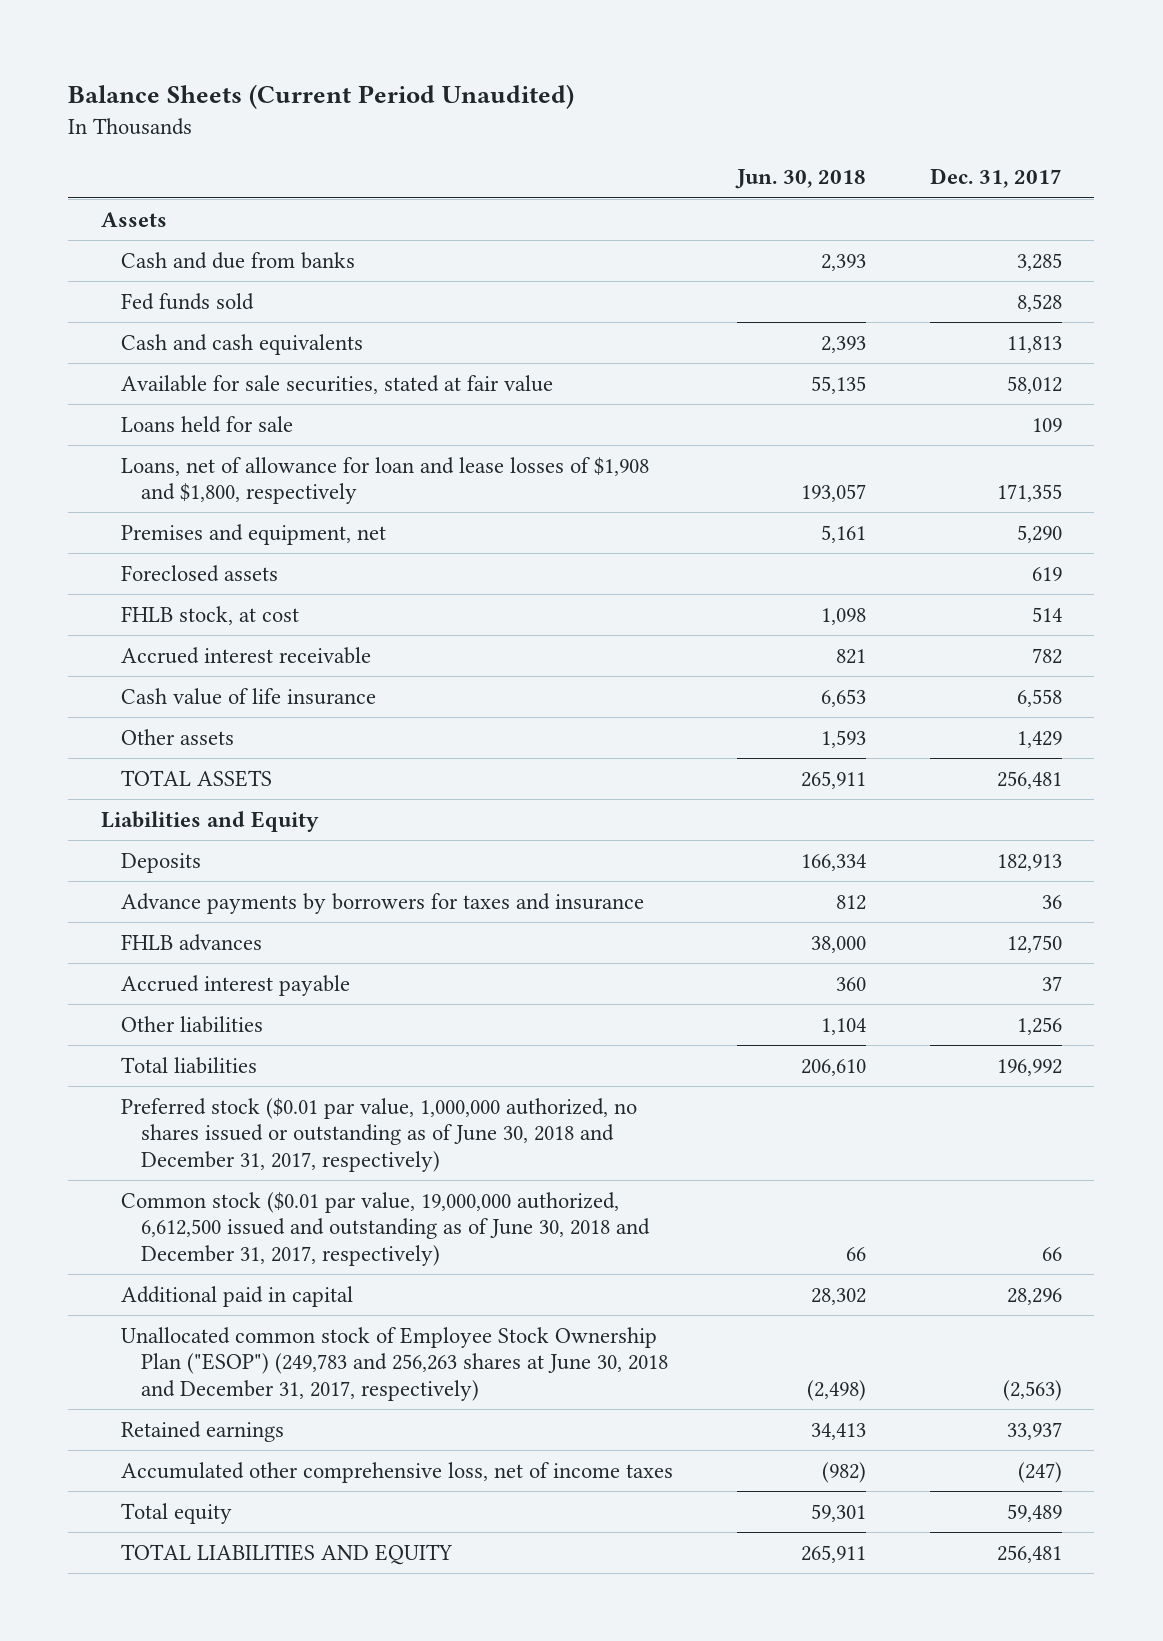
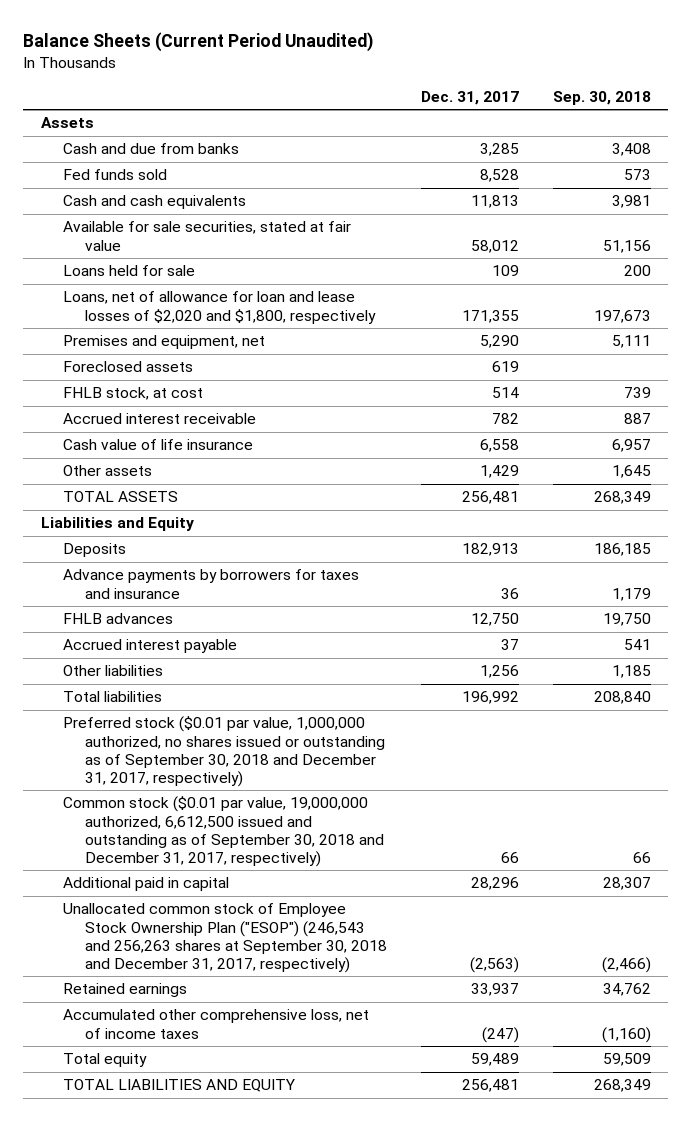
[734,169,866,190] Jun. 30, 2018 -> none
none -> [553,90,652,105] Sep. 30, 2018
[120,456,649,505] Loans, net of allowance for loan and lease losses of $1,908 and $1,800, respectively -> [62,291,376,324] Loans, net of allowance for loan and lease losses of $2,020 and $1,800, respectively
[120,1097,637,1172] Preferred stock ($0.01 par value, 1,000,000 authorized, no shares issued or outstanding as of June 30, 2018 and December 31, 2017, respectively) -> [62,716,385,788] Preferred stock ($0.01 par value, 1,000,000 authorized, no shares issued or outstanding as of September 30, 2018 and December 31, 2017, respectively)
[120,1191,650,1266] Common stock ($0.01 par value, 19,000,000 authorized, 6,612,500 issued and outstanding as of June 30, 2018 and December 31, 2017, respectively) -> [62,796,384,868] Common stock ($0.01 par value, 19,000,000 authorized, 6,612,500 issued and outstanding as of September 30, 2018 and December 31, 2017, respectively)
[120,1326,668,1401] Unallocated common stock of Employee Stock Ownership Plan ("ESOP") (249,783 and 256,263 shares at June 30, 2018 and December 31, 2017, respectively) -> [62,903,387,974] Unallocated common stock of Employee Stock Ownership Plan ("ESOP") (246,543 and 256,263 shares at September 30, 2018 and December 31, 2017, respectively)

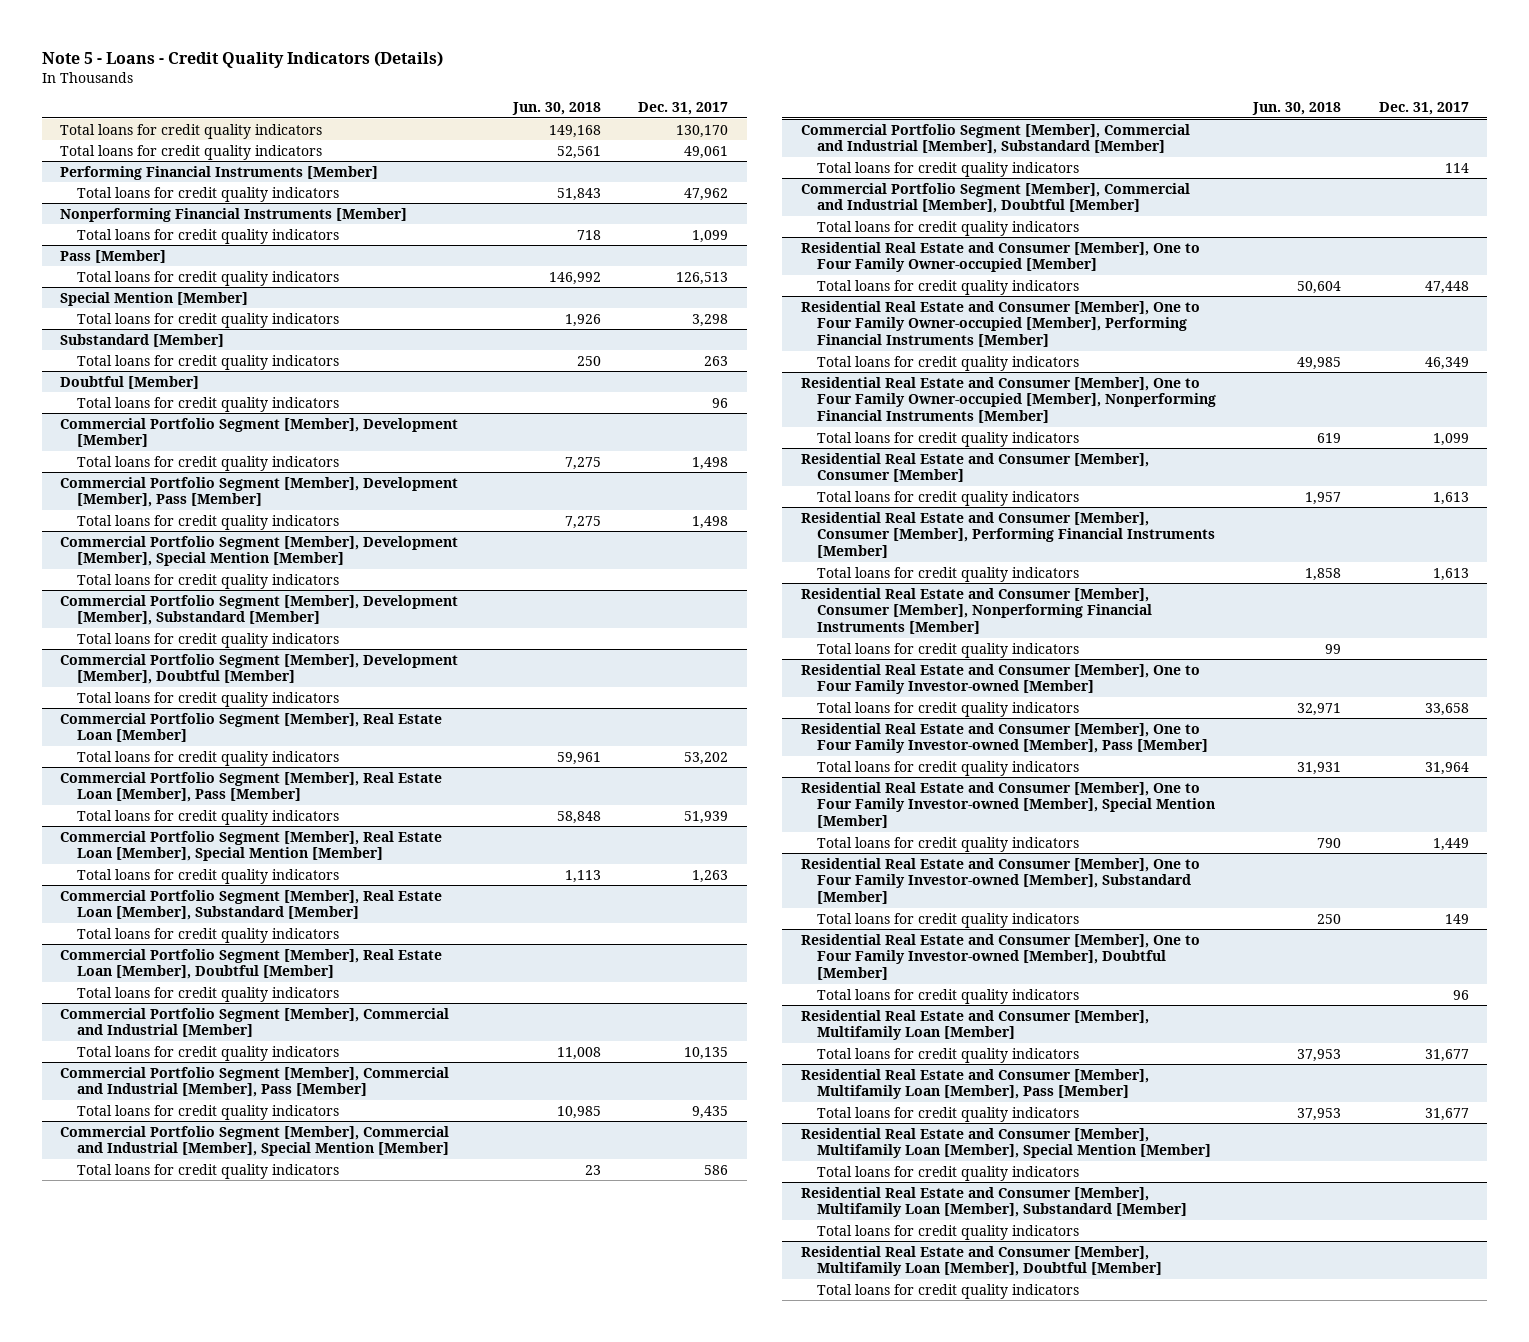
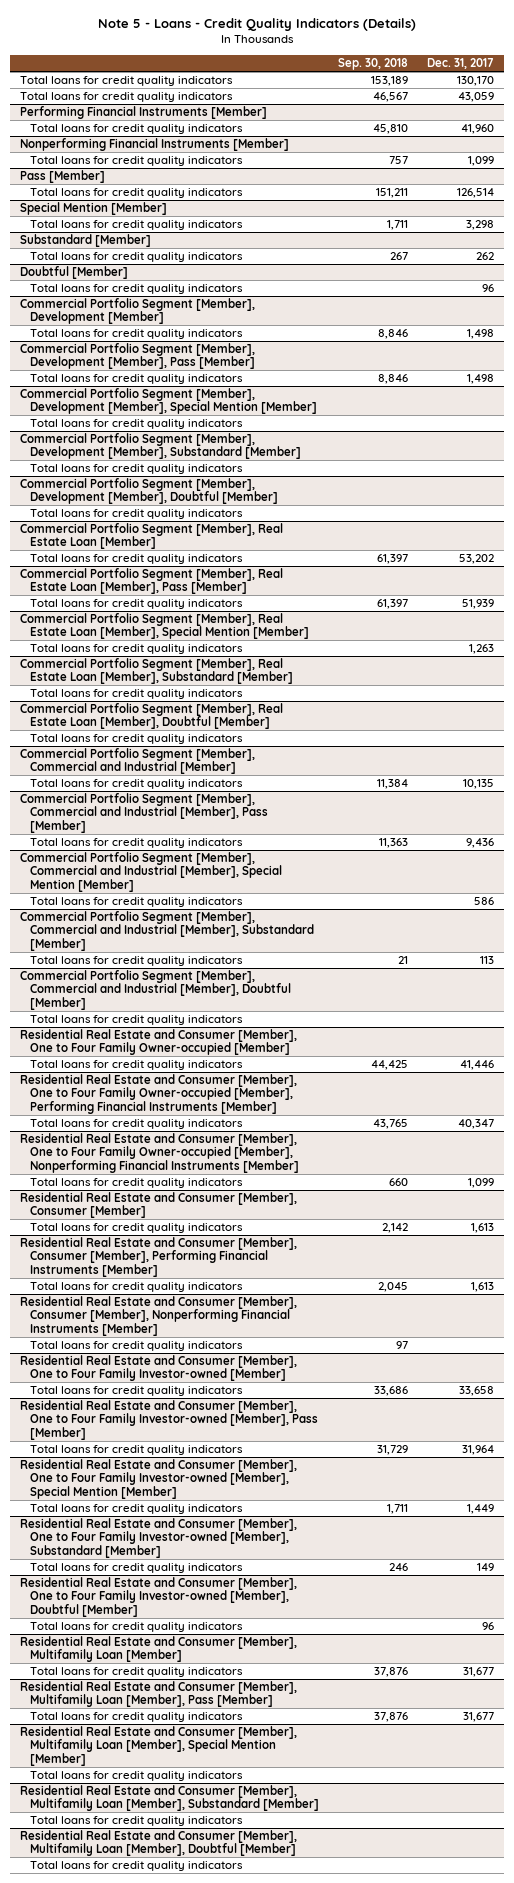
[512,102,602,116] Jun. 30, 2018 -> none
none -> [338,58,409,71] Sep. 30, 2018
[684,145,729,159] 49,061 -> [458,92,495,103] 43,059
[684,187,729,201] 47,962 -> [461,124,495,135] 41,960
[676,271,729,285] 126,513 -> [457,188,495,199] 126,514
[704,355,729,366] 263 -> [476,252,495,261] 262
[692,1105,729,1119] 9,435 -> [466,838,495,849] 9,436
[1444,162,1469,173] 114 -> [480,956,495,965] 113
[1424,280,1469,294] 47,448 -> [460,1060,495,1071] 41,446
[1424,356,1469,370] 46,349 -> [458,1119,495,1130] 40,347

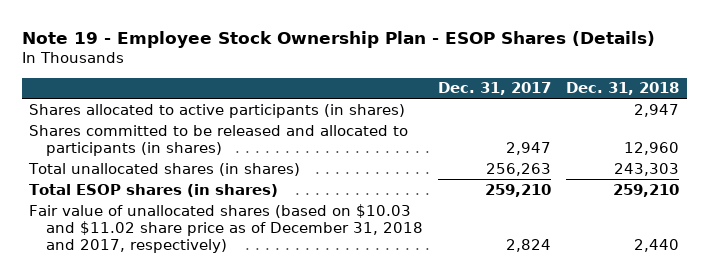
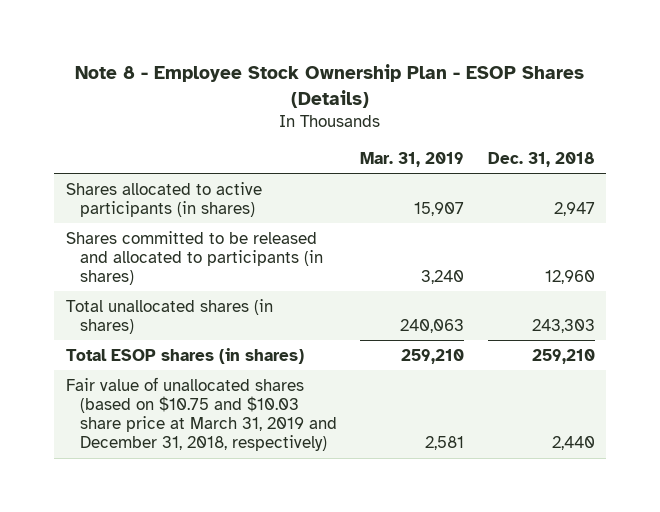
[21,30,655,48] Note 19 - Employee Stock Ownership Plan - ESOP Shares (Details) -> [75,64,585,108] Note 8 - Employee Stock Ownership Plan - ESOP Shares (Details)
[438,82,552,96] Dec. 31, 2017 -> none
none -> [360,151,465,167] Mar. 31, 2019
[29,203,423,253] Fair value of unallocated shares (based on $10.03 and $11.02 share price as of December 31, 2018 and 2017, respectively) -> [65,376,337,452] Fair value of unallocated shares (based on $10.75 and $10.03 share price at March 31, 2019 and December 31, 2018, respectively)

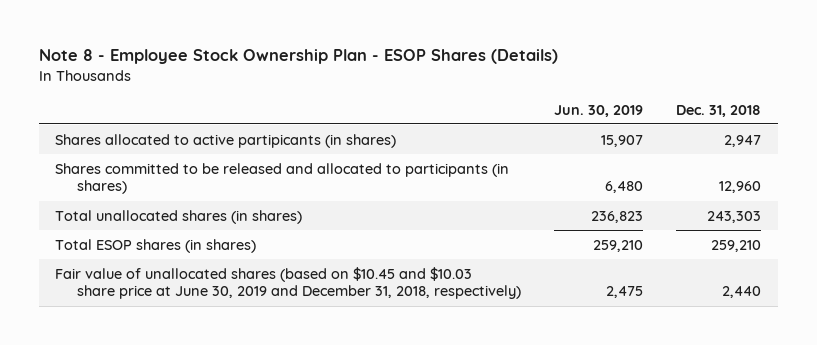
[360,151,465,167] Mar. 31, 2019 -> none
none -> [554,104,644,117] Jun. 30, 2019
[65,181,262,217] Shares allocated to active participants (in shares) -> [55,133,397,148] Shares allocated to active partipicants (in shares)
[65,376,337,452] Fair value of unallocated shares (based on $10.75 and $10.03 share price at March 31, 2019 and December 31, 2018, respectively) -> [55,266,521,300] Fair value of unallocated shares (based on $10.45 and $10.03 share price at June 30, 2019 and December 31, 2018, respectively)

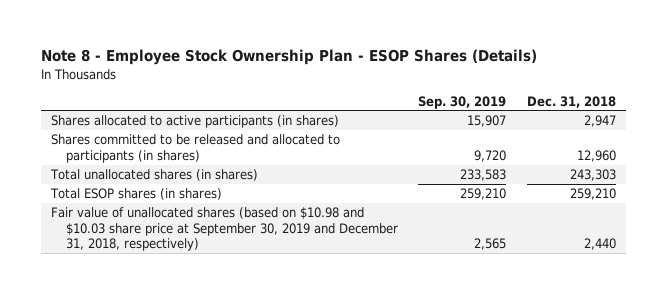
[554,104,644,117] Jun. 30, 2019 -> none
none -> [418,95,507,109] Sep. 30, 2019
[55,133,397,148] Shares allocated to active partipicants (in shares) -> [51,115,340,129] Shares allocated to active participants (in shares)
[55,266,521,300] Fair value of unallocated shares (based on $10.45 and $10.03 share price at June 30, 2019 and December 31, 2018, respectively) -> [51,207,399,252] Fair value of unallocated shares (based on $10.98 and $10.03 share price at September 30, 2019 and December 31, 2018, respectively)

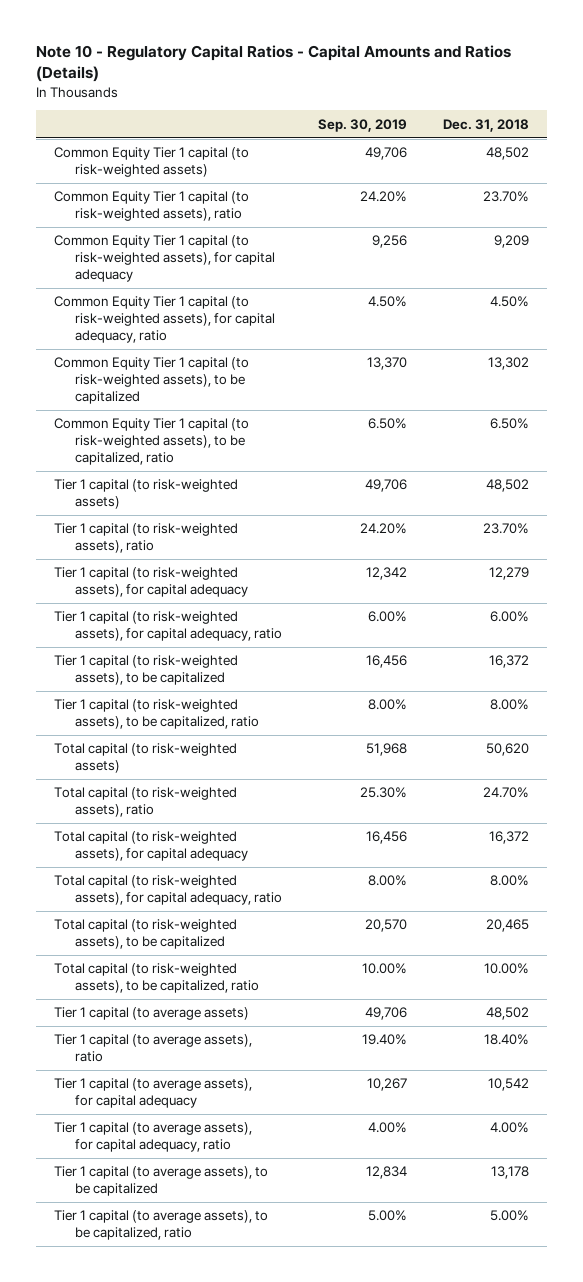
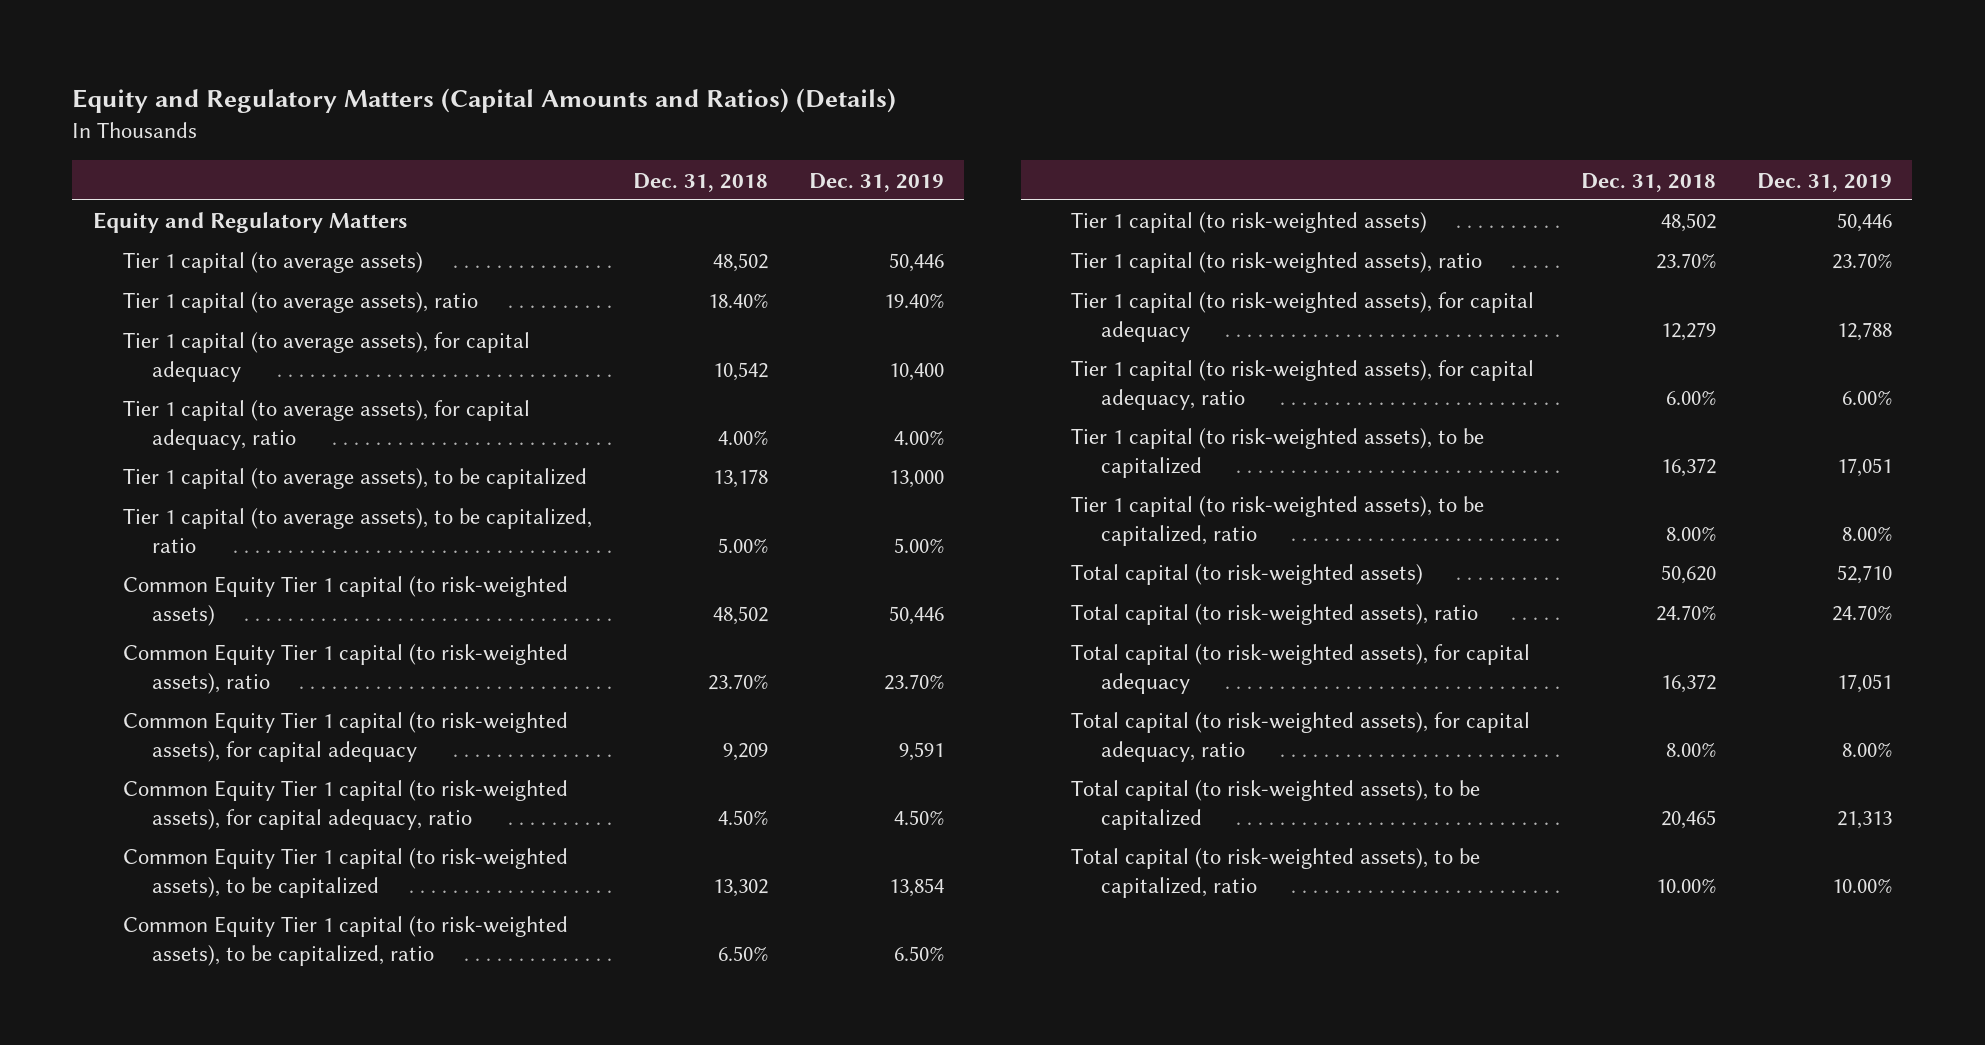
[35,45,511,83] Note 10 - Regulatory Capital Ratios - Capital Amounts and Ratios (Details) -> [72,88,897,114] Equity and Regulatory Matters (Capital Amounts and Ratios) (Details)
[318,118,408,132] Sep. 30, 2019 -> none
none -> [808,172,944,192] Dec. 31, 2019
none -> [92,212,407,234] Equity and Regulatory Matters
[53,1007,249,1021] Tier 1 capital (to average assets) -> [122,252,423,274] Tier 1 capital (to average assets)
[53,1034,252,1063] Tier 1 capital (to average assets), ratio -> [122,292,478,314] Tier 1 capital (to average assets), ratio
[53,1078,252,1109] Tier 1 capital (to average assets), for capital adequacy -> [122,332,530,382] Tier 1 capital (to average assets), for capital adequacy
[53,1122,252,1153] Tier 1 capital (to average assets), for capital adequacy, ratio -> [122,400,530,450] Tier 1 capital (to average assets), for capital adequacy, ratio
[53,1166,268,1197] Tier 1 capital (to average assets), to be capitalized -> [122,468,587,490] Tier 1 capital (to average assets), to be capitalized
[53,1210,268,1241] Tier 1 capital (to average assets), to be capitalized, ratio -> [122,508,592,553] Tier 1 capital (to average assets), to be capitalized, ratio

